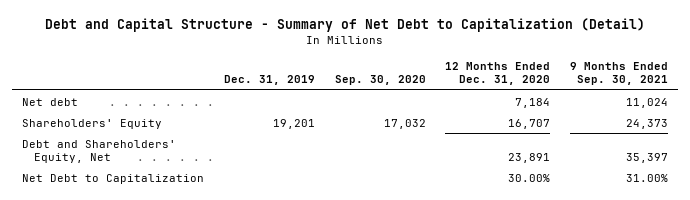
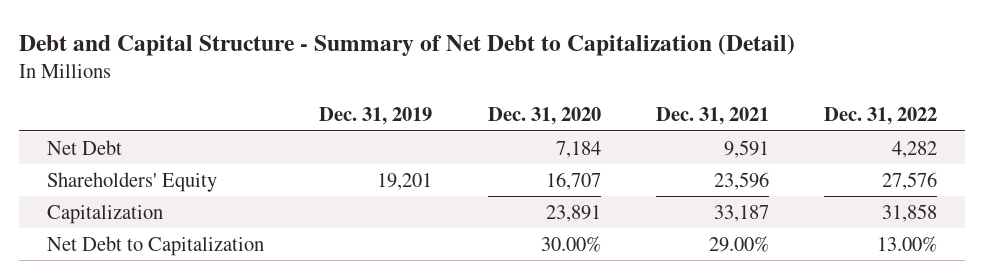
[334,75,426,86] Sep. 30, 2020 -> none
[445,61,551,86] 12 Months Ended Dec. 31, 2020 -> none
[570,61,669,86] 9 Months Ended Sep. 30, 2021 -> none
none -> [487,107,601,126] Dec. 31, 2020
none -> [656,107,770,126] Dec. 31, 2021
none -> [824,107,938,126] Dec. 31, 2022
[21,97,78,106] Net debt -> [46,139,122,155] Net Debt
[21,139,176,163] Debt and Shareholders' Equity, Net -> [46,204,163,224] Capitalization

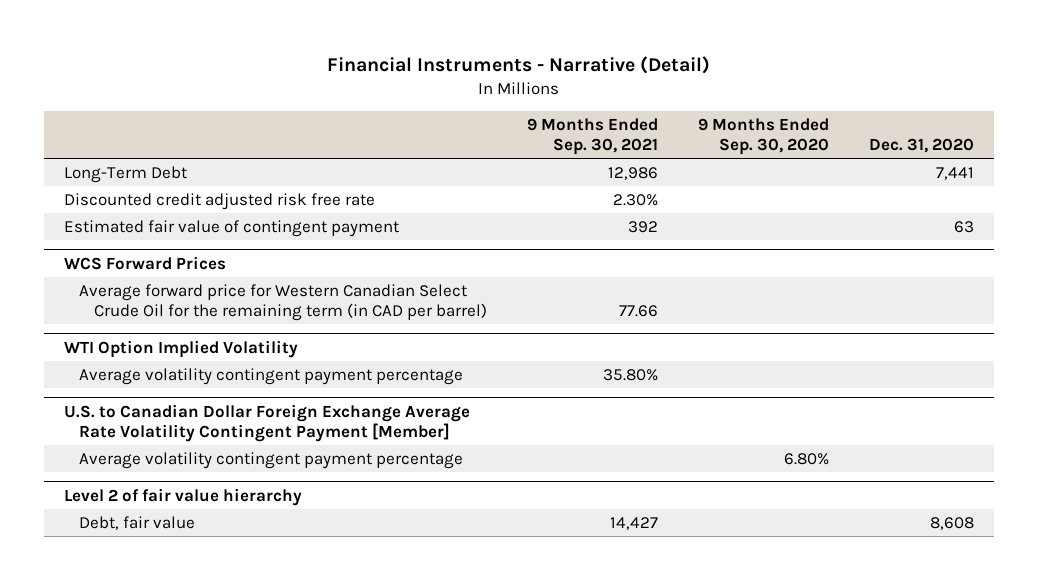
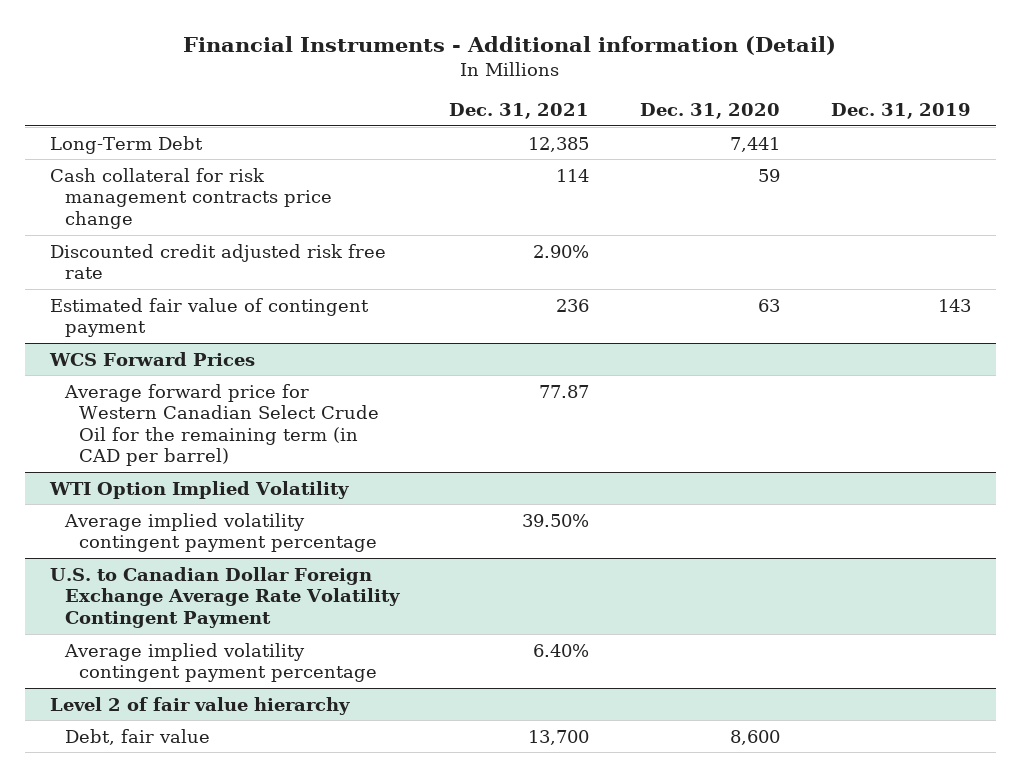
[327,55,711,74] Financial Instruments - Narrative (Detail) -> [183,36,837,56] Financial Instruments - Additional information (Detail)
[527,118,659,155] 9 Months Ended Sep. 30, 2021 -> none
[698,118,830,155] 9 Months Ended Sep. 30, 2020 -> none
none -> [449,103,590,120] Dec. 31, 2021
none -> [830,103,971,120] Dec. 31, 2019
none -> [49,167,332,229] Cash collateral for risk management contracts price change
[79,368,464,386] Average volatility contingent payment percentage -> [63,512,378,553] Average implied volatility contingent payment percentage
[63,404,470,442] U.S. to Canadian Dollar Foreign Exchange Average Rate Volatility Contingent Payment [Member] -> [49,566,400,628] U.S. to Canadian Dollar Foreign Exchange Average Rate Volatility Contingent Payment
[79,452,464,470] Average volatility contingent payment percentage -> [63,642,378,683] Average implied volatility contingent payment percentage
[930,517,975,531] 8,608 -> [729,729,780,745] 8,600

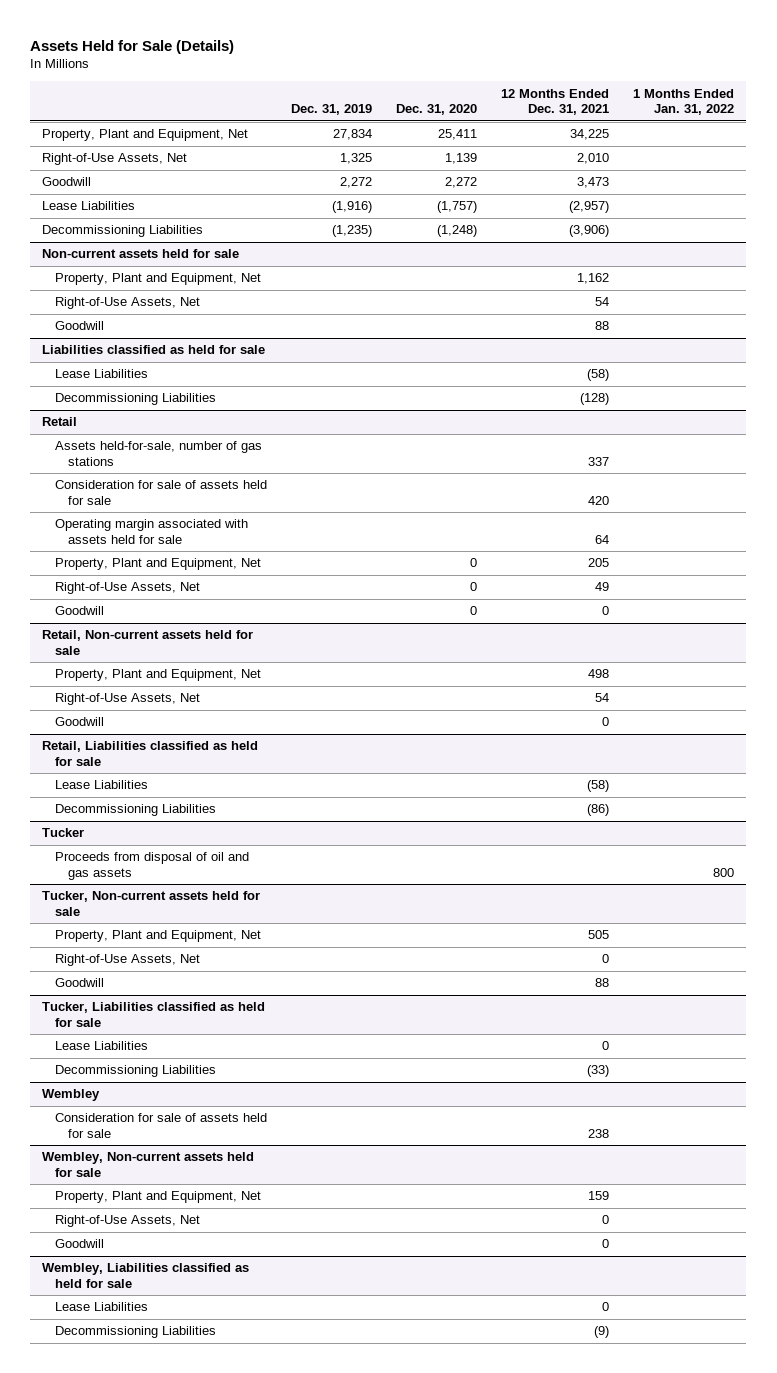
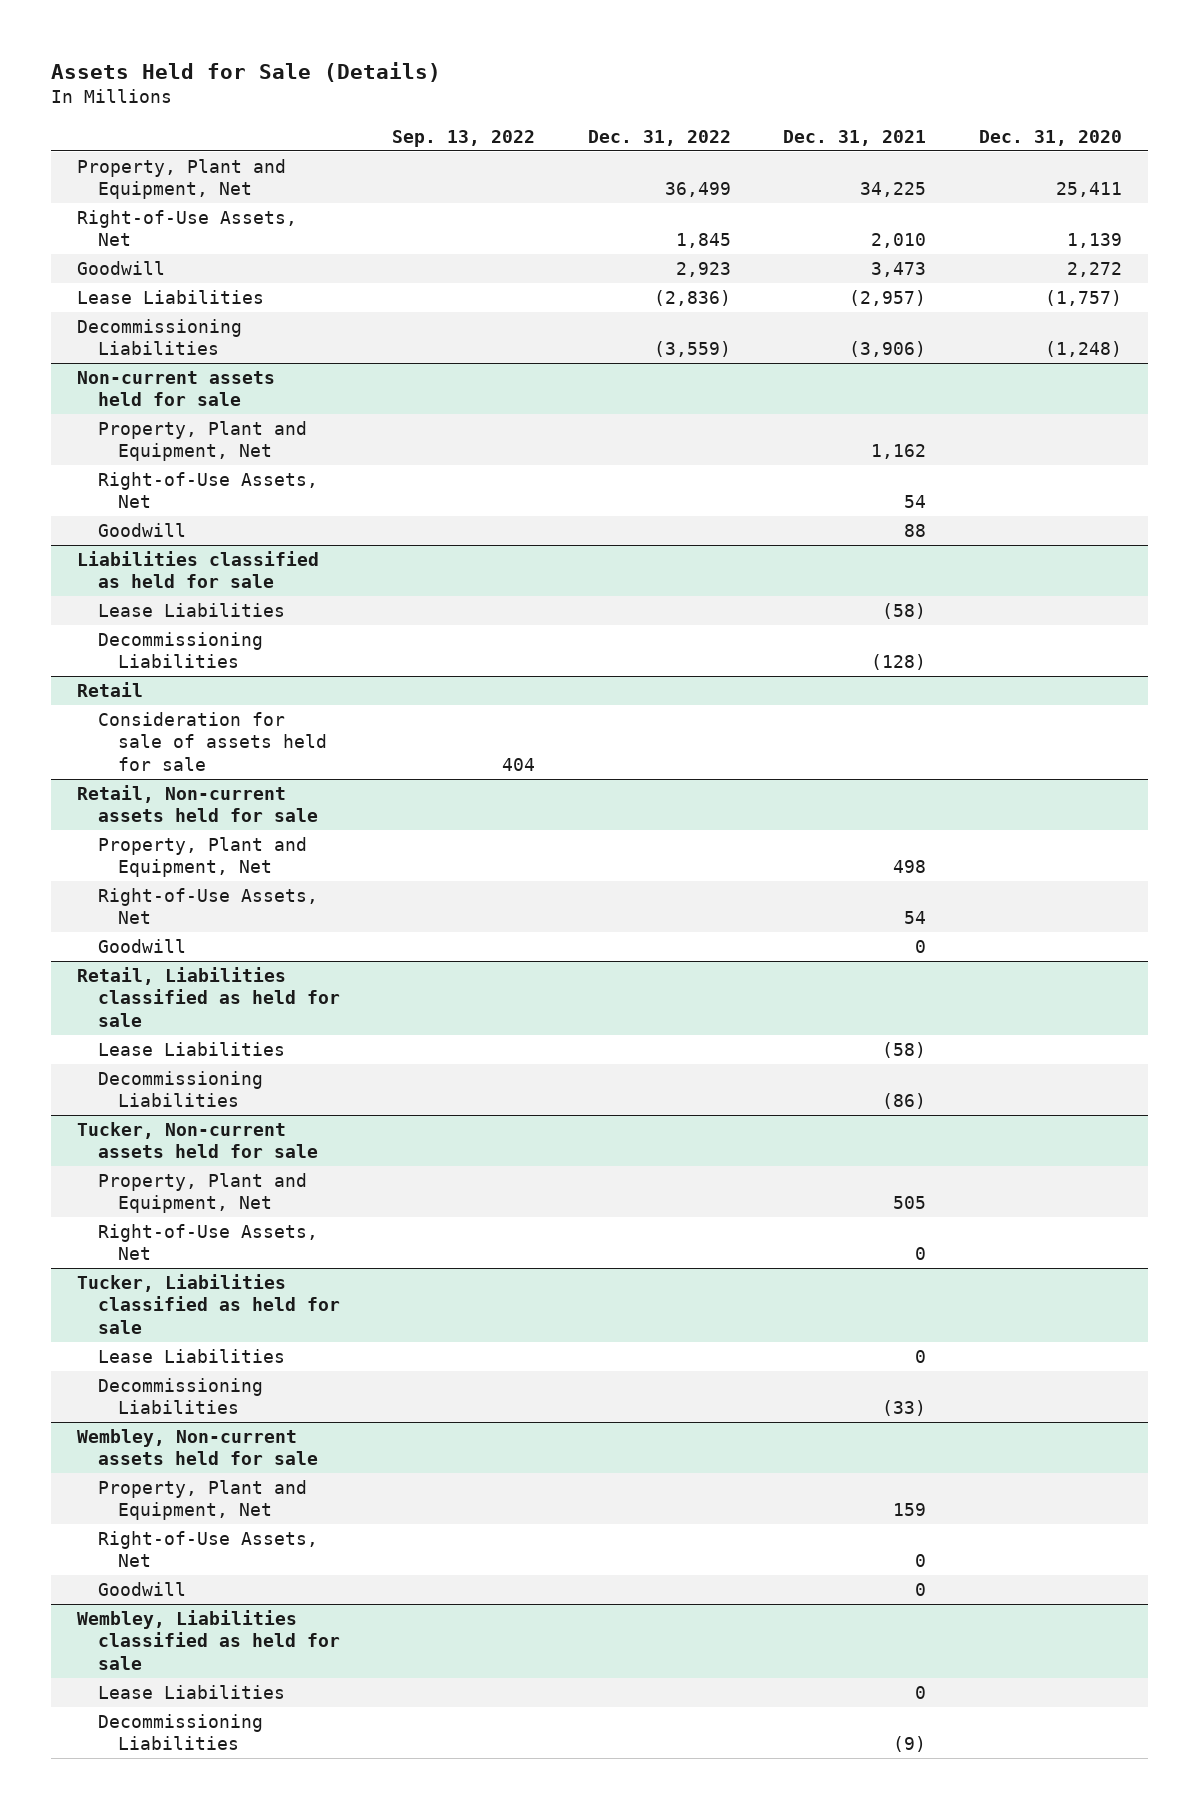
[291,104,373,116] Dec. 31, 2019 -> none
[501,88,610,116] 12 Months Ended Dec. 31, 2021 -> none
[633,88,735,116] 1 Months Ended Jan. 31, 2022 -> none
none -> [392,129,536,147] Sep. 13, 2022
none -> [587,129,731,146] Dec. 31, 2022
none -> [783,129,927,146] Dec. 31, 2021
[55,441,263,466] Assets held-for-sale, number of gas stations -> none
[55,519,249,544] Operating margin associated with assets held for sale -> none
[55,558,262,571] Property, Plant and Equipment, Net -> none
[55,582,201,595] Right-of-Use Assets, Net -> none
[55,606,105,616] Goodwill -> none
[42,828,85,838] Tucker -> none
[55,852,250,880] Proceeds from disposal of oil and gas assets -> none
[55,978,105,988] Goodwill -> none
[42,1089,101,1102] Wembley -> none
[55,1113,268,1138] Consideration for sale of assets held for sale -> none

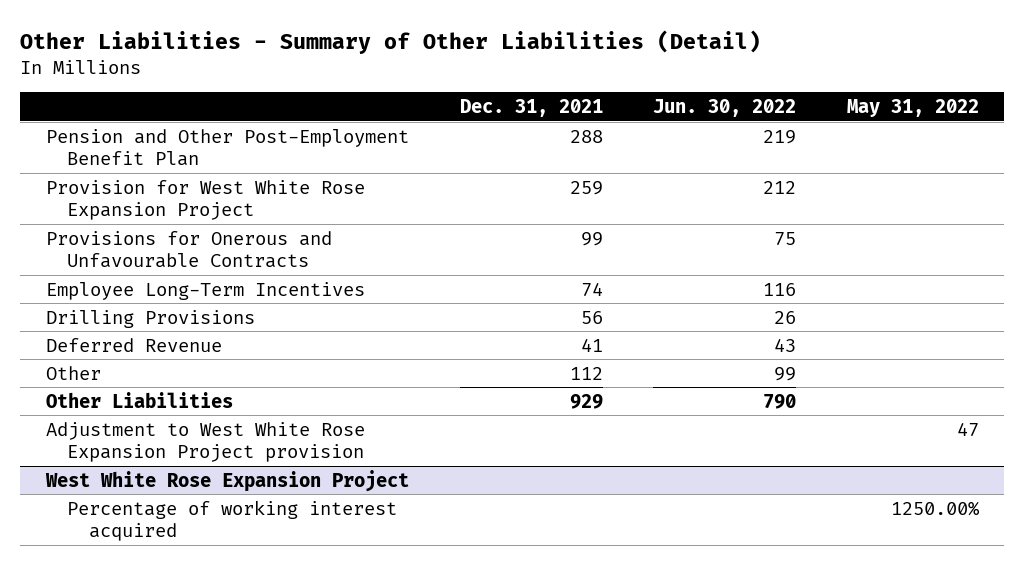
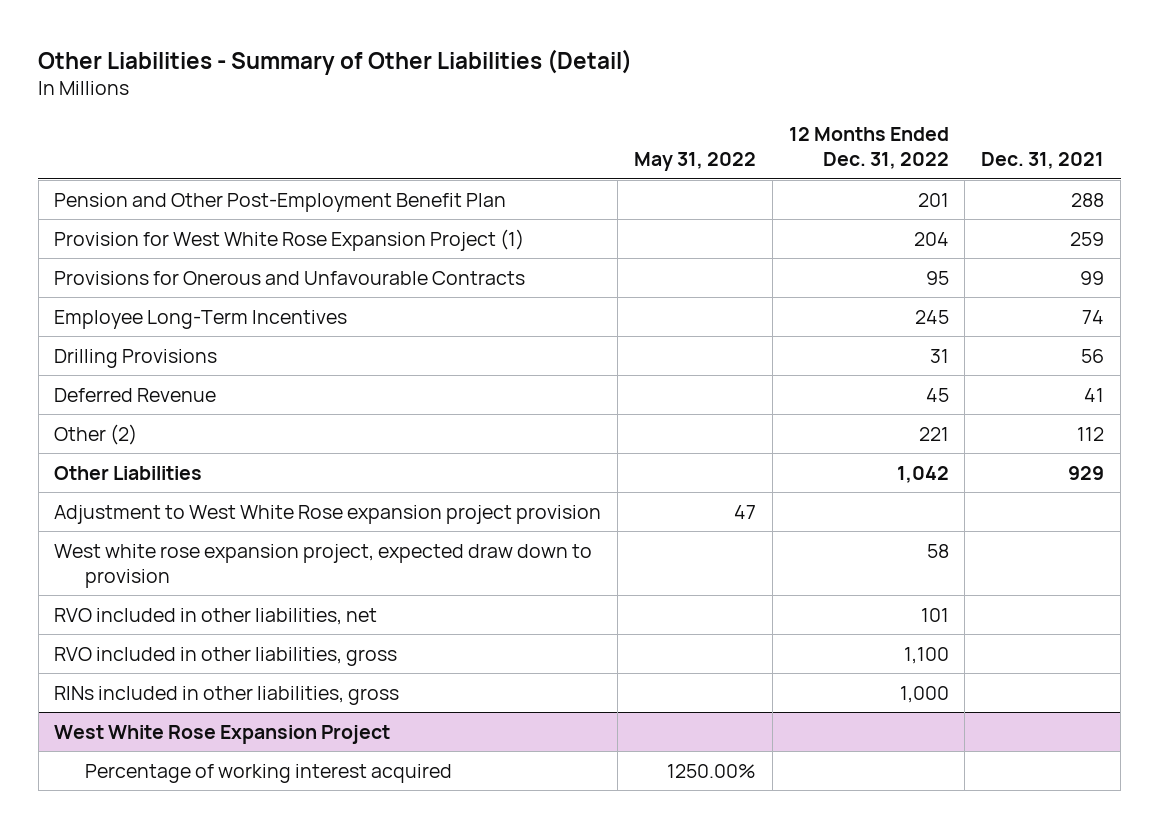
[653,98,797,117] Jun. 30, 2022 -> none
none -> [788,127,949,170] 12 Months Ended Dec. 31, 2022
[45,179,365,221] Provision for West White Rose Expansion Project -> [54,228,525,251] Provision for West White Rose Expansion Project (1)
[45,365,101,380] Other -> [54,423,138,445] Other (2)
[45,421,365,463] Adjustment to West White Rose Expansion Project provision -> [54,504,602,524] Adjustment to West White Rose expansion project provision
none -> [54,543,593,588] West white rose expansion project, expected draw down to provision
none -> [54,607,378,625] RVO included in other liabilities, net
none -> [54,646,398,666] RVO included in other liabilities, gross
none -> [54,685,400,705] RINs included in other liabilities, gross

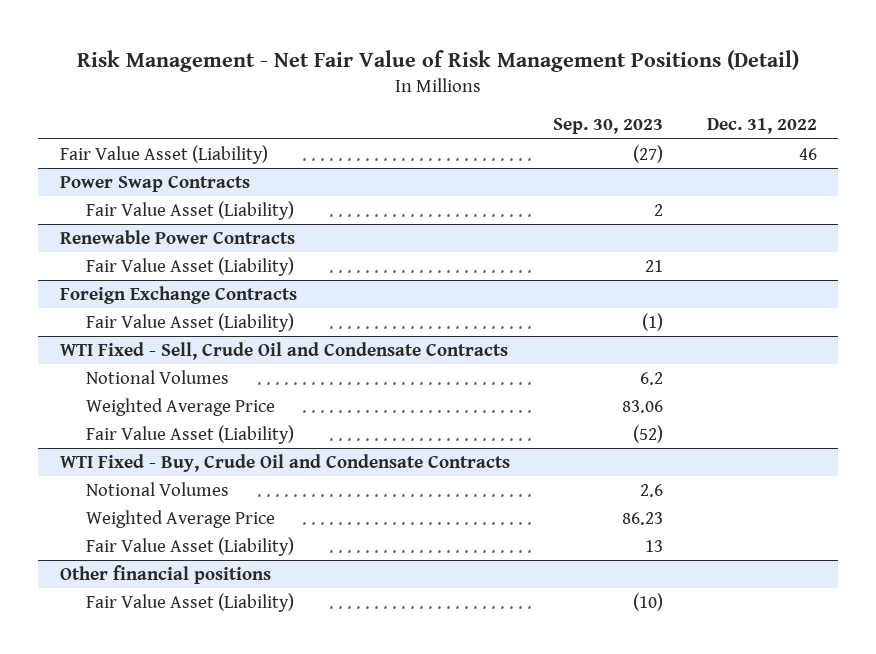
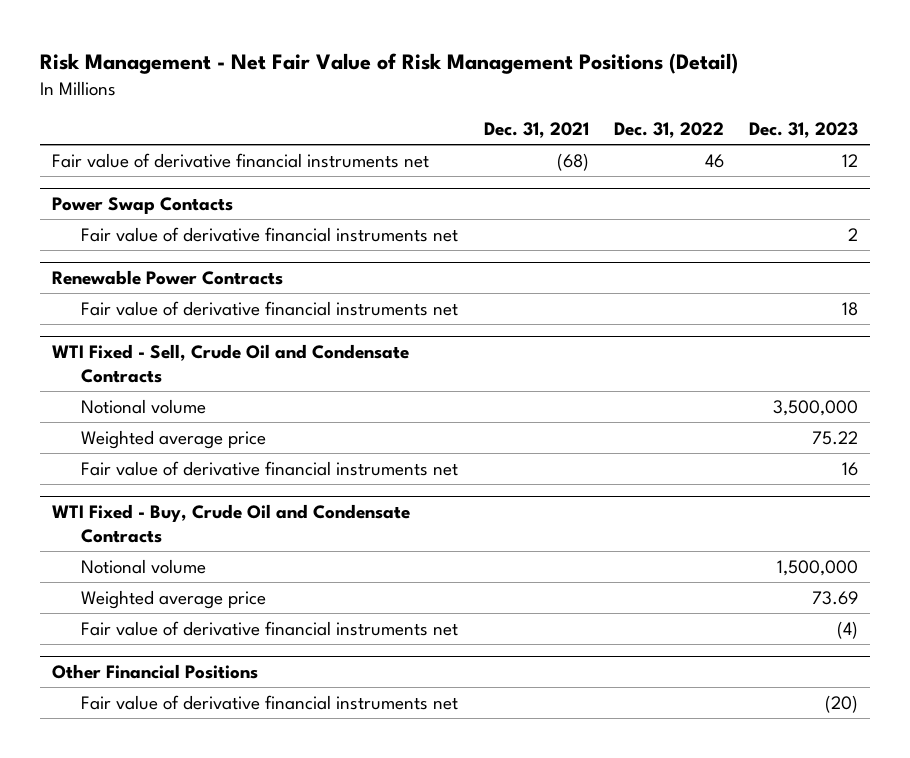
[553,118,664,135] Sep. 30, 2023 -> none
none -> [483,122,589,139] Dec. 31, 2021
none -> [748,122,858,139] Dec. 31, 2023
[59,144,268,164] Fair Value Asset (Liability) -> [52,152,430,168] Fair value of derivative financial instruments net
[59,174,250,192] Power Swap Contracts -> [52,196,234,214] Power Swap Contacts
[86,200,295,220] Fair Value Asset (Liability) -> [81,226,459,242] Fair value of derivative financial instruments net
[59,285,297,304] Foreign Exchange Contracts -> none
[86,312,295,332] Fair Value Asset (Liability) -> none
[86,256,295,276] Fair Value Asset (Liability) -> [81,300,459,316] Fair value of derivative financial instruments net
[86,369,230,384] Notional Volumes -> [81,398,207,414] Notional volume
[86,397,276,416] Weighted Average Price -> [81,429,267,449] Weighted average price
[86,424,295,444] Fair Value Asset (Liability) -> [81,460,459,476] Fair value of derivative financial instruments net
[86,481,230,496] Notional Volumes -> [81,558,207,574] Notional volume
[86,509,276,528] Weighted Average Price -> [81,589,267,609] Weighted average price
[86,536,295,556] Fair Value Asset (Liability) -> [81,620,459,636] Fair value of derivative financial instruments net
[59,564,271,584] Other financial positions -> [52,663,259,679] Other Financial Positions
[86,592,295,612] Fair Value Asset (Liability) -> [81,694,459,710] Fair value of derivative financial instruments net

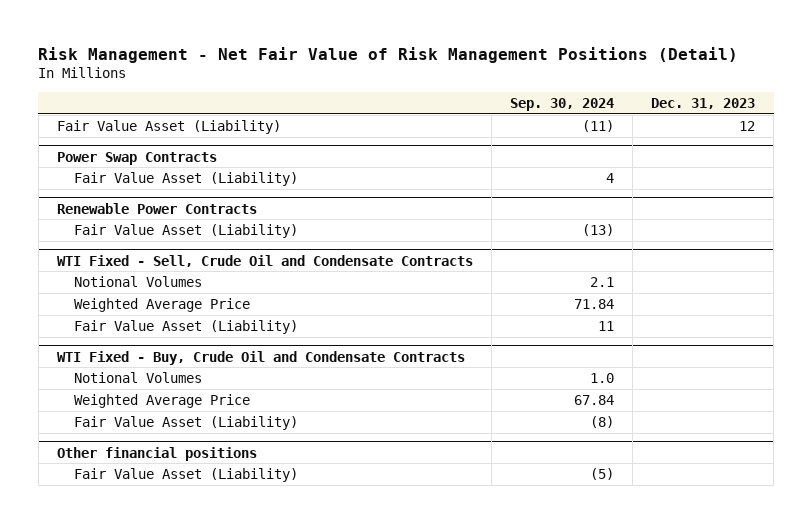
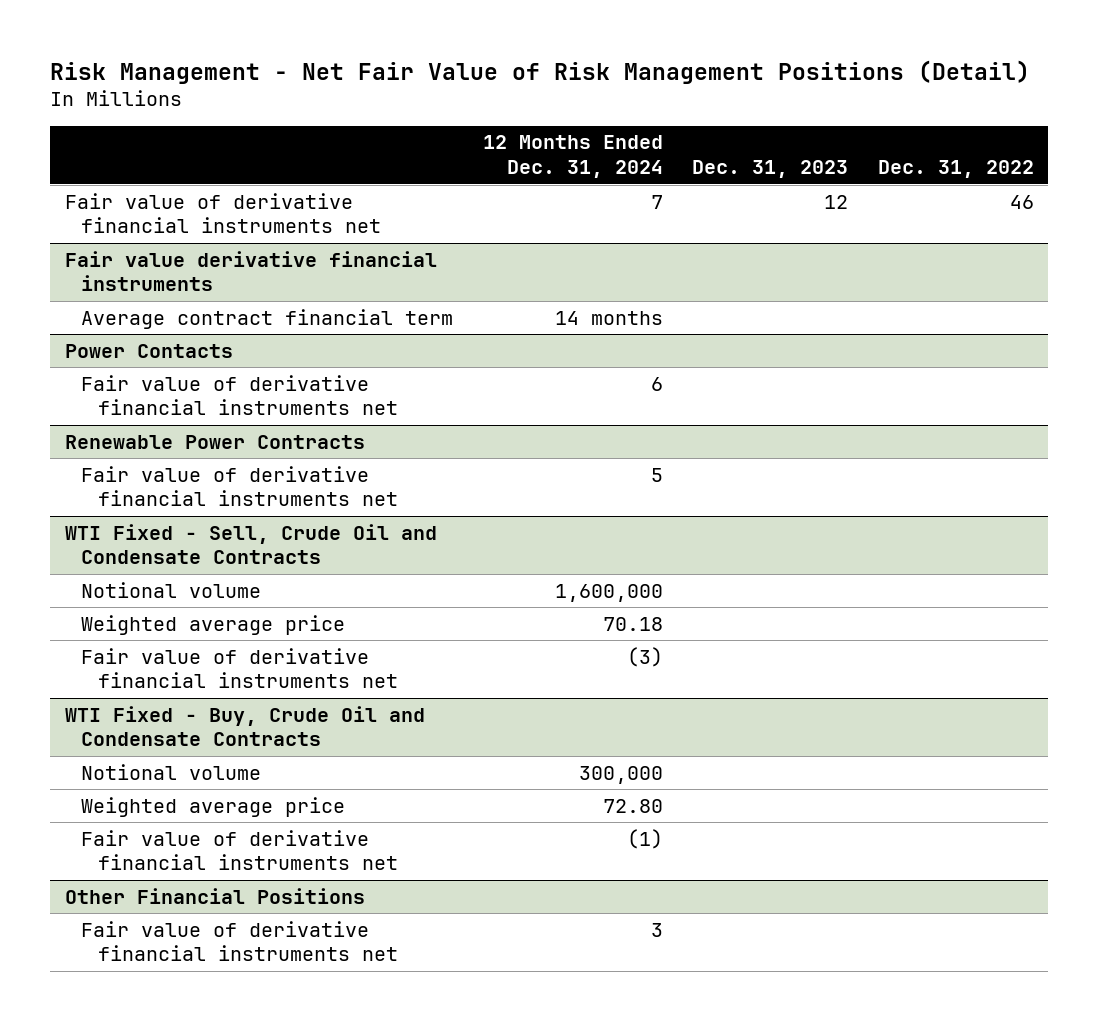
[510,97,615,111] Sep. 30, 2024 -> none
none -> [482,135,663,179] 12 Months Ended Dec. 31, 2024
none -> [877,160,1034,179] Dec. 31, 2022
[56,119,281,134] Fair Value Asset (Liability) -> [64,192,382,234] Fair value of derivative financial instruments net
none -> [64,250,437,292] Fair value derivative financial instruments
none -> [81,308,454,329] Average contract financial term
[56,151,217,165] Power Swap Contracts -> [64,343,233,358] Power Contacts
[73,171,298,186] Fair Value Asset (Liability) -> [81,374,398,416] Fair value of derivative financial instruments net
[73,223,298,238] Fair Value Asset (Liability) -> [81,465,398,507] Fair value of derivative financial instruments net
[73,275,202,287] Notional Volumes -> [81,581,262,598] Notional volume
[73,297,250,312] Weighted Average Price -> [81,614,346,635] Weighted average price
[73,319,298,334] Fair Value Asset (Liability) -> [81,647,398,689] Fair value of derivative financial instruments net
[73,371,202,383] Notional Volumes -> [81,763,262,780] Notional volume
[73,393,250,408] Weighted Average Price -> [81,796,346,817] Weighted average price
[73,415,298,430] Fair Value Asset (Liability) -> [81,829,398,871] Fair value of derivative financial instruments net
[56,446,257,461] Other financial positions -> [64,887,365,904] Other Financial Positions
[73,467,298,482] Fair Value Asset (Liability) -> [81,920,398,962] Fair value of derivative financial instruments net

